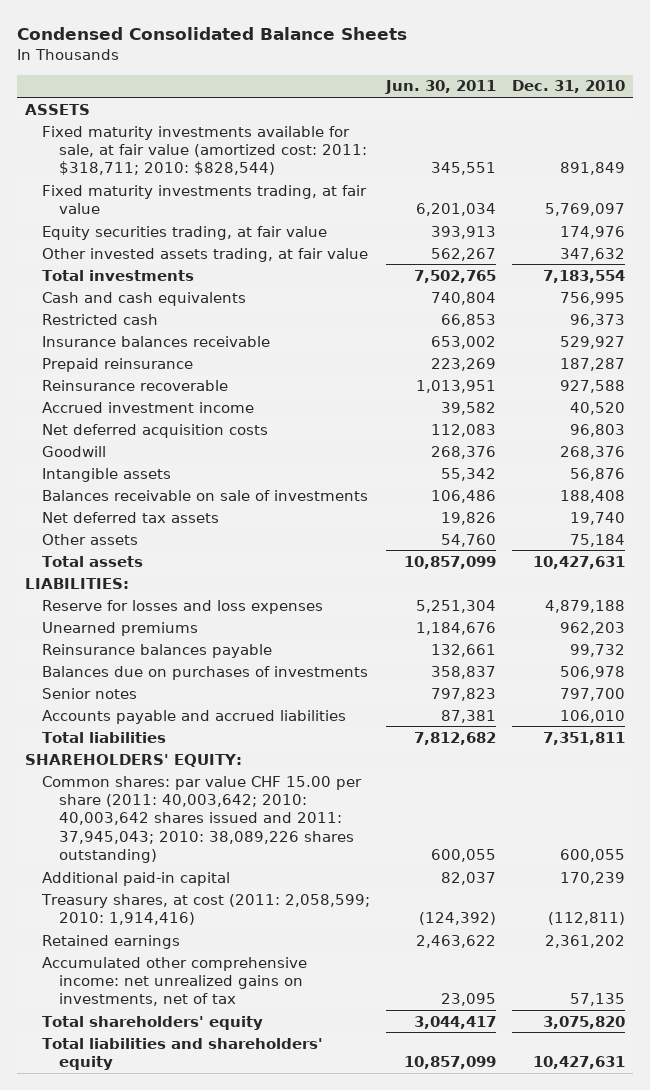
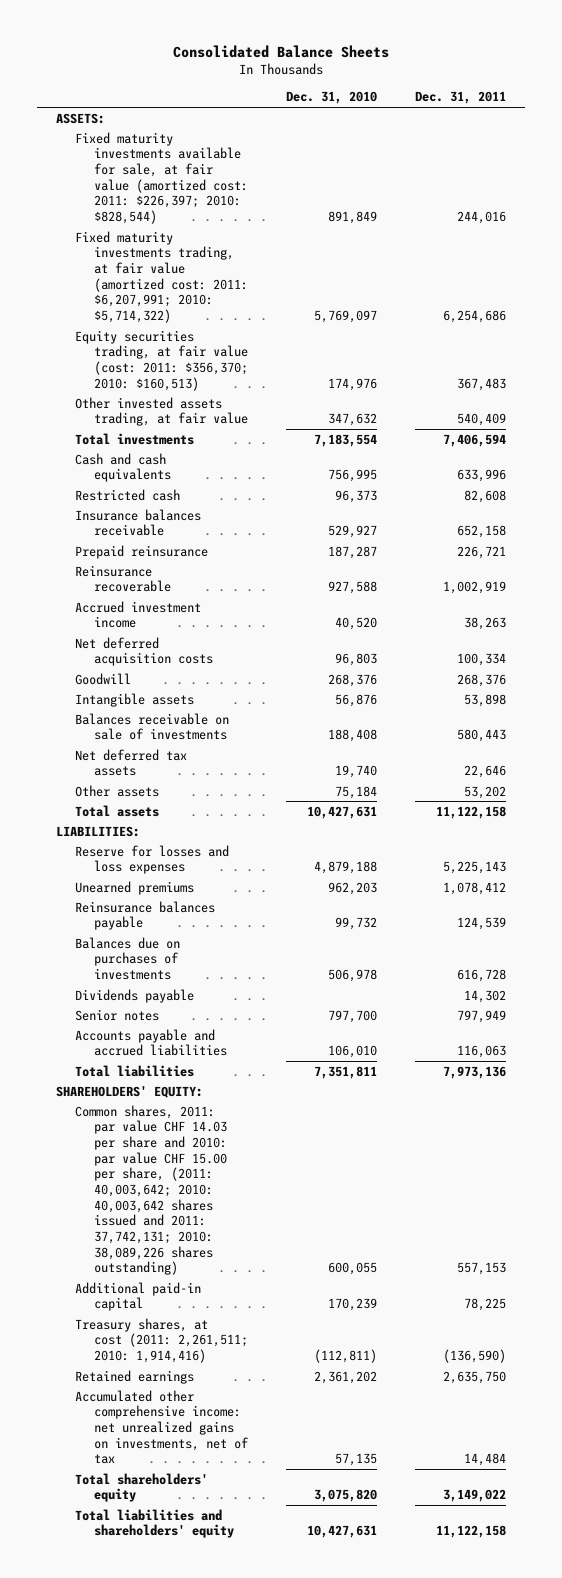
[16,26,407,40] Condensed Consolidated Balance Sheets -> [172,44,389,58] Consolidated Balance Sheets
[384,80,496,95] Jun. 30, 2011 -> none
none -> [415,91,507,105] Dec. 31, 2011
[24,103,90,115] ASSETS -> [55,112,105,124] ASSETS:
[42,125,368,176] Fixed maturity investments available for sale, at fair value (amortized cost: 2011: $318,711; 2010: $828,544) -> [74,131,249,224] Fixed maturity investments available for sale, at fair value (amortized cost: 2011: $226,397; 2010: $828,544)
[42,184,368,215] Fixed maturity investments trading, at fair value -> [74,230,249,323] Fixed maturity investments trading, at fair value (amortized cost: 2011: $6,207,991; 2010: $5,714,322)
[42,225,328,240] Equity securities trading, at fair value -> [74,329,249,391] Equity securities trading, at fair value (cost: 2011: $356,370; 2010: $160,513)
none -> [74,988,194,1003] Dividends payable
[42,775,363,864] Common shares: par value CHF 15.00 per share (2011: 40,003,642; 2010: 40,003,642 shares issued and 2011: 37,945,043; 2010: 38,089,226 shares outstanding) -> [74,1104,228,1276] Common shares, 2011: par value CHF 14.03 per share and 2010: par value CHF 15.00 per share, (2011: 40,003,642; 2010: 40,003,642 shares issued and 2011: 37,742,131; 2010: 38,089,226 shares outstanding)
[41,893,371,926] Treasury shares, at cost (2011: 2,058,599; 2010: 1,914,416) -> [74,1317,249,1363] Treasury shares, at cost (2011: 2,261,511; 2010: 1,914,416)

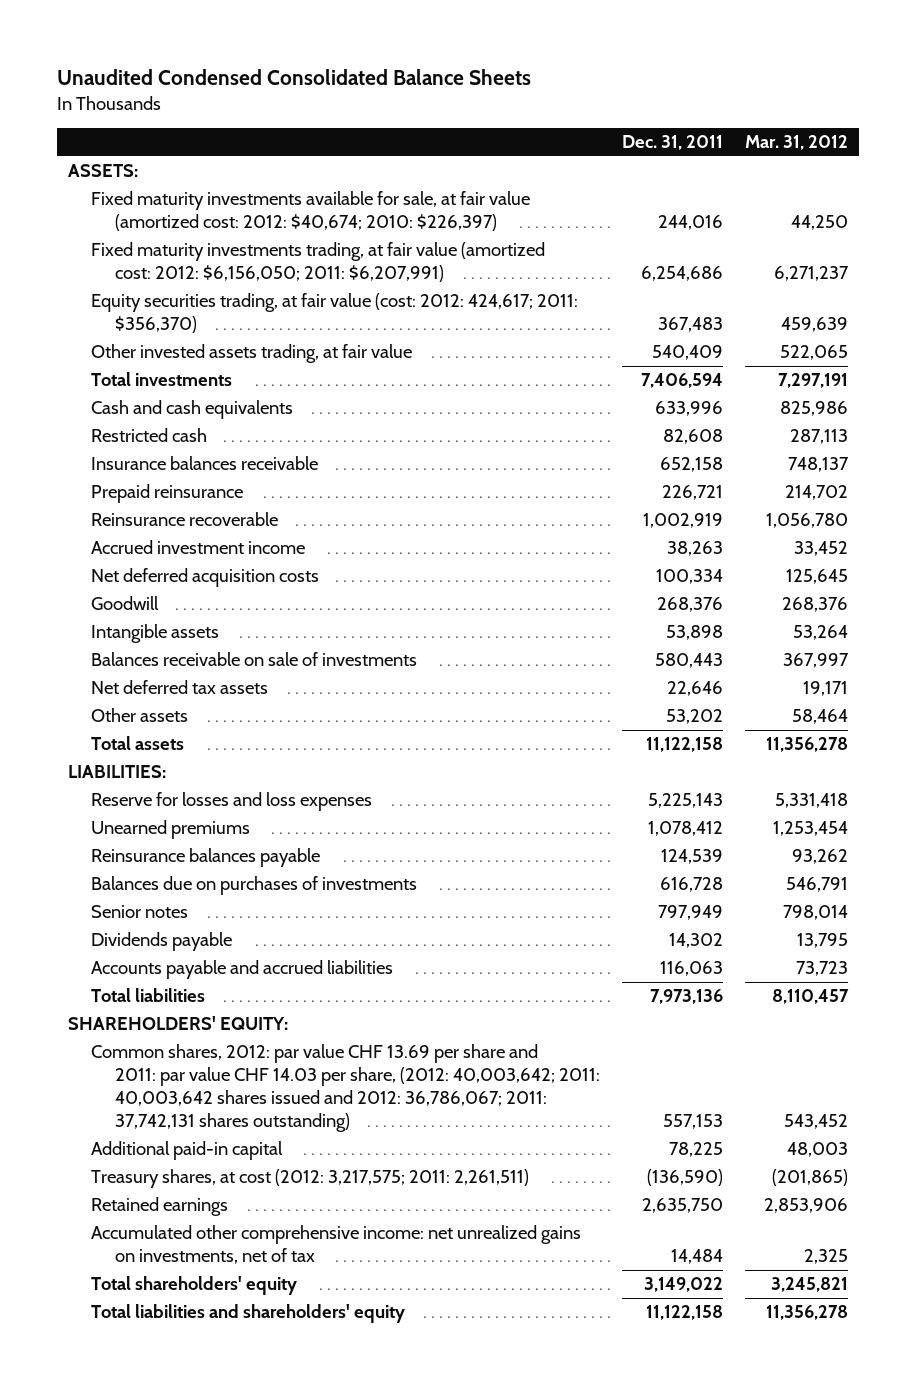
[172,44,389,58] Consolidated Balance Sheets -> [56,69,531,86] Unaudited Condensed Consolidated Balance Sheets
[286,91,378,105] Dec. 31, 2010 -> none
none -> [744,135,848,151] Mar. 31, 2012
[74,131,249,224] Fixed maturity investments available for sale, at fair value (amortized cost: 2011: $226,397; 2010: $828,544) -> [91,191,531,232] Fixed maturity investments available for sale, at fair value (amortized cost: 2012: $40,674; 2010: $226,397)
[74,230,249,323] Fixed maturity investments trading, at fair value (amortized cost: 2011: $6,207,991; 2010: $5,714,322) -> [91,242,546,283] Fixed maturity investments trading, at fair value (amortized cost: 2012: $6,156,050; 2011: $6,207,991)
[74,329,249,391] Equity securities trading, at fair value (cost: 2011: $356,370; 2010: $160,513) -> [91,293,579,334] Equity securities trading, at fair value (cost: 2012: 424,617; 2011: $356,370)
[74,988,194,1003] Dividends payable -> [91,932,233,952] Dividends payable
[74,1104,228,1276] Common shares, 2011: par value CHF 14.03 per share and 2010: par value CHF 15.00 per share, (2011: 40,003,642; 2010: 40,003,642 shares issued and 2011: 37,742,131; 2010: 38,089,226 shares outstanding) -> [91,1044,601,1133] Common shares, 2012: par value CHF 13.69 per share and 2011: par value CHF 14.03 per share, (2012: 40,003,642; 2011: 40,003,642 shares issued and 2012: 36,786,067; 2011: 37,742,131 shares outstanding)
[74,1317,249,1363] Treasury shares, at cost (2011: 2,261,511; 2010: 1,914,416) -> [91,1169,530,1189] Treasury shares, at cost (2012: 3,217,575; 2011: 2,261,511)

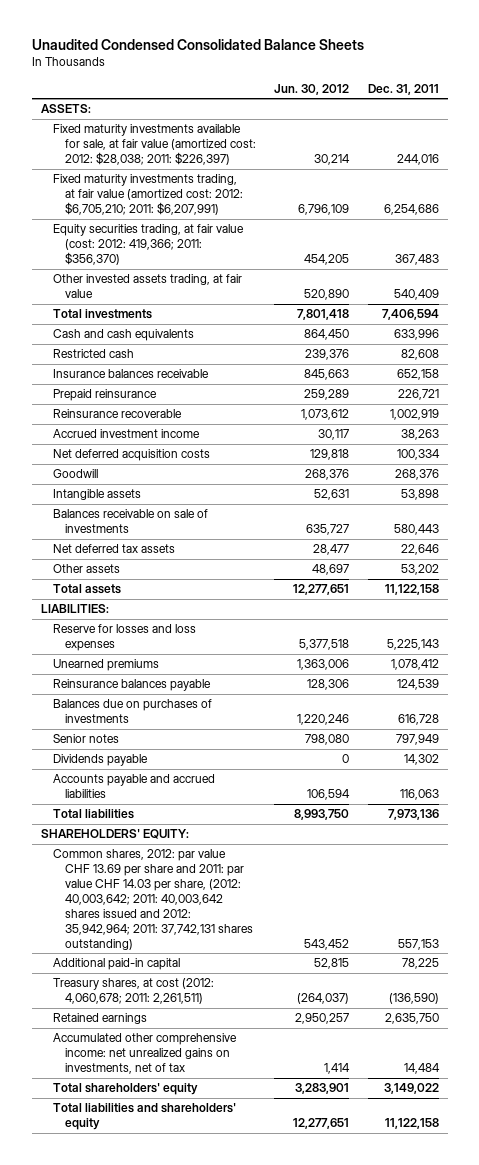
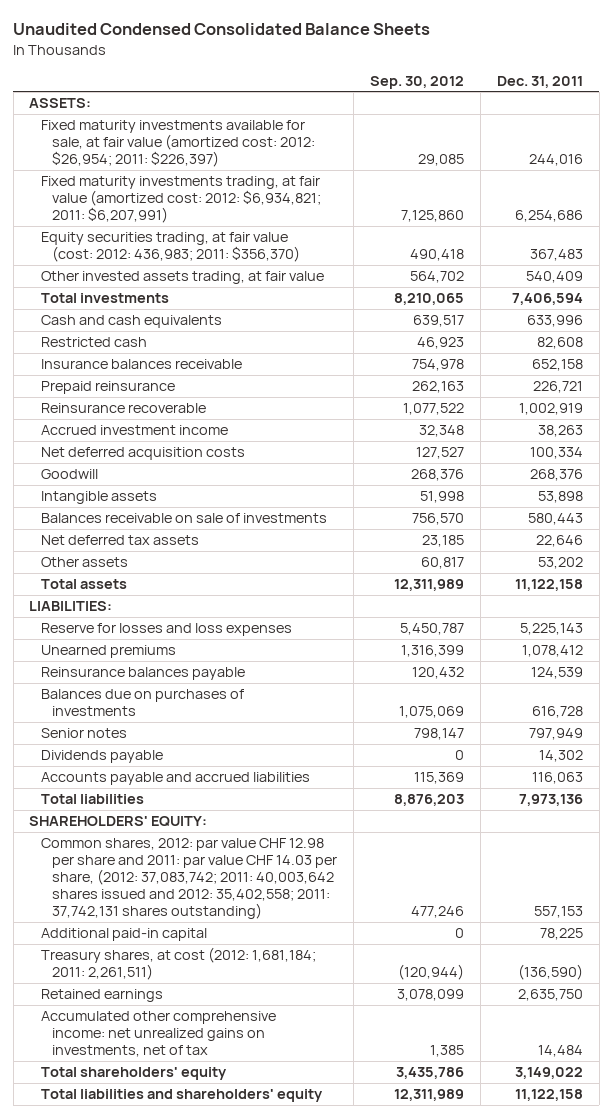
[274,83,350,95] Jun. 30, 2012 -> none
none -> [370,75,465,89] Sep. 30, 2012
[52,124,257,166] Fixed maturity investments available for sale, at fair value (amortized cost: 2012: $28,038; 2011: $226,397) -> [40,120,316,168] Fixed maturity investments available for sale, at fair value (amortized cost: 2012: $26,954; 2011: $226,397)
[52,174,244,216] Fixed maturity investments trading, at fair value (amortized cost: 2012: $6,705,210; 2011: $6,207,991) -> [40,176,322,224] Fixed maturity investments trading, at fair value (amortized cost: 2012: $6,934,821; 2011: $6,207,991)
[52,224,244,266] Equity securities trading, at fair value (cost: 2012: 419,366; 2011: $356,370) -> [40,232,301,263] Equity securities trading, at fair value (cost: 2012: 436,983; 2011: $356,370)
[52,849,254,950] Common shares, 2012: par value CHF 13.69 per share and 2011: par value CHF 14.03 per share, (2012: 40,003,642; 2011: 40,003,642 shares issued and 2012: 35,942,964; 2011: 37,742,131 shares outstanding) -> [40,838,338,920] Common shares, 2012: par value CHF 12.98 per share and 2011: par value CHF 14.03 per share, (2012: 37,083,742; 2011: 40,003,642 shares issued and 2012: 35,402,558; 2011: 37,742,131 shares outstanding)
[52,978,214,1005] Treasury shares, at cost (2012: 4,060,678; 2011: 2,261,511) -> [40,947,316,981] Treasury shares, at cost (2012: 1,681,184; 2011: 2,261,511)

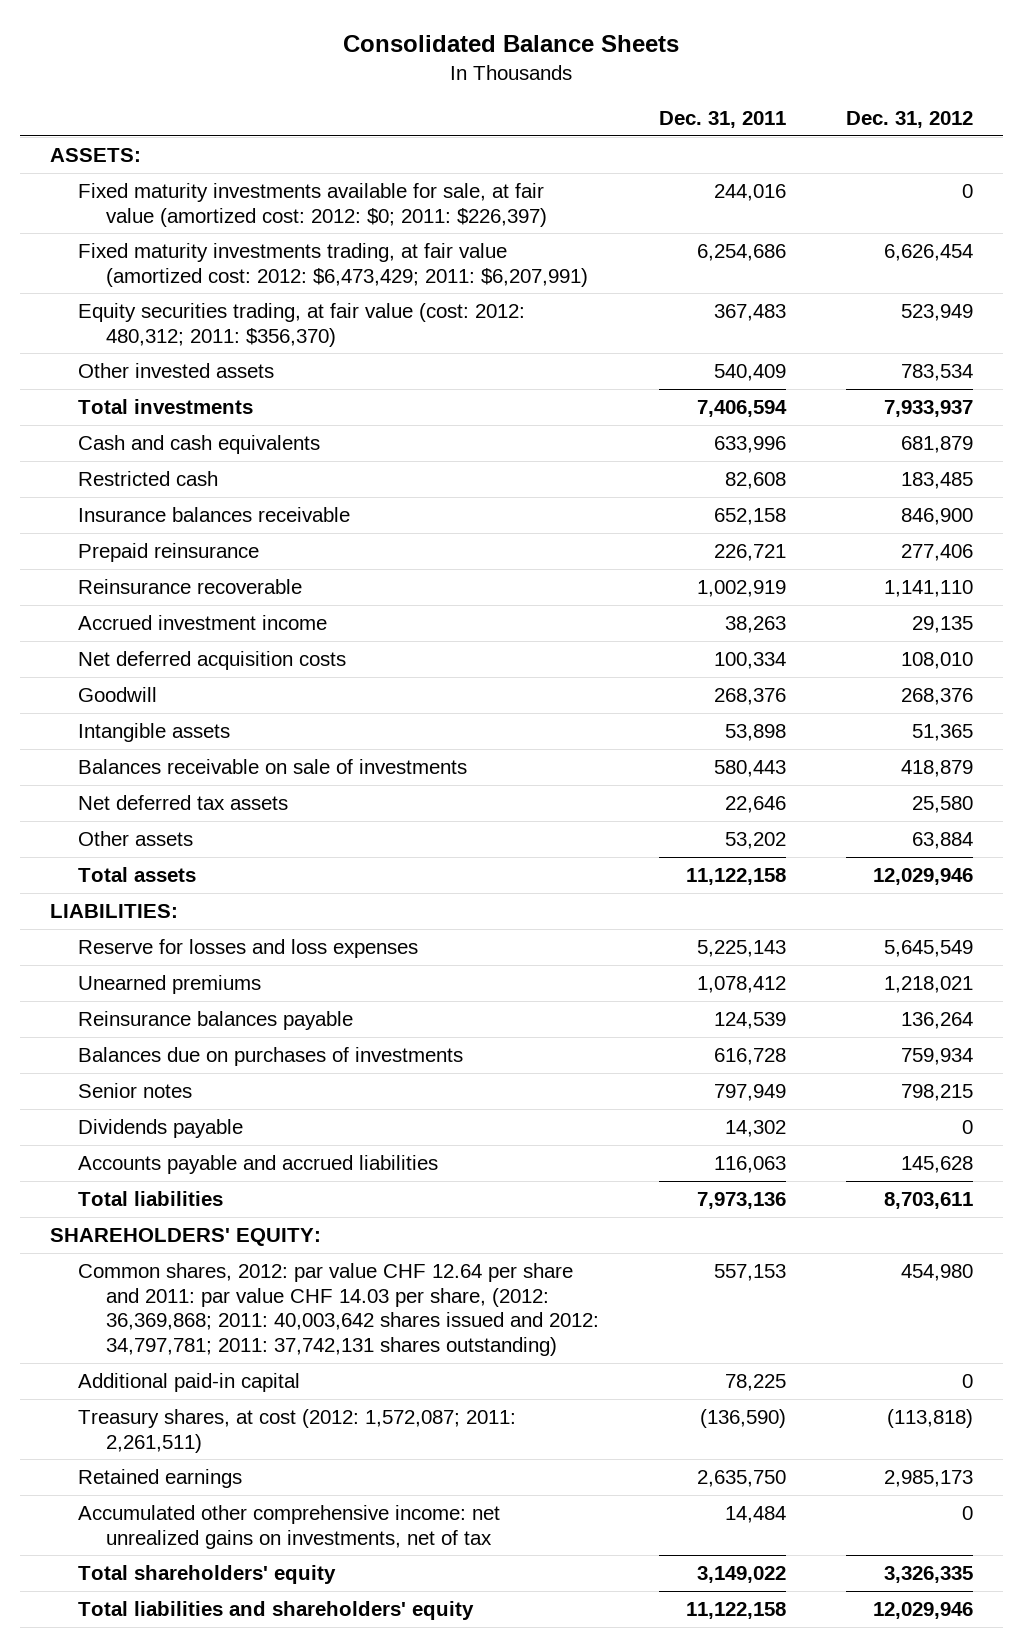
[13,23,431,36] Unaudited Condensed Consolidated Balance Sheets -> [343,34,680,52] Consolidated Balance Sheets
[370,75,465,89] Sep. 30, 2012 -> none
none -> [845,111,973,129] Dec. 31, 2012
[40,120,316,168] Fixed maturity investments available for sale, at fair value (amortized cost: 2012: $26,954; 2011: $226,397) -> [77,183,547,227] Fixed maturity investments available for sale, at fair value (amortized cost: 2012: $0; 2011: $226,397)
[40,176,322,224] Fixed maturity investments trading, at fair value (amortized cost: 2012: $6,934,821; 2011: $6,207,991) -> [77,243,588,287] Fixed maturity investments trading, at fair value (amortized cost: 2012: $6,473,429; 2011: $6,207,991)
[40,232,301,263] Equity securities trading, at fair value (cost: 2012: 436,983; 2011: $356,370) -> [77,303,525,347] Equity securities trading, at fair value (cost: 2012: 480,312; 2011: $356,370)
[40,271,324,285] Other invested assets trading, at fair value -> [77,363,274,379] Other invested assets
[40,838,338,920] Common shares, 2012: par value CHF 12.98 per share and 2011: par value CHF 14.03 per share, (2012: 37,083,742; 2011: 40,003,642 shares issued and 2012: 35,402,558; 2011: 37,742,131 shares outstanding) -> [77,1263,599,1357] Common shares, 2012: par value CHF 12.64 per share and 2011: par value CHF 14.03 per share, (2012: 36,369,868; 2011: 40,003,642 shares issued and 2012: 34,797,781; 2011: 37,742,131 shares outstanding)
[40,947,316,981] Treasury shares, at cost (2012: 1,681,184; 2011: 2,261,511) -> [77,1409,516,1453] Treasury shares, at cost (2012: 1,572,087; 2011: 2,261,511)

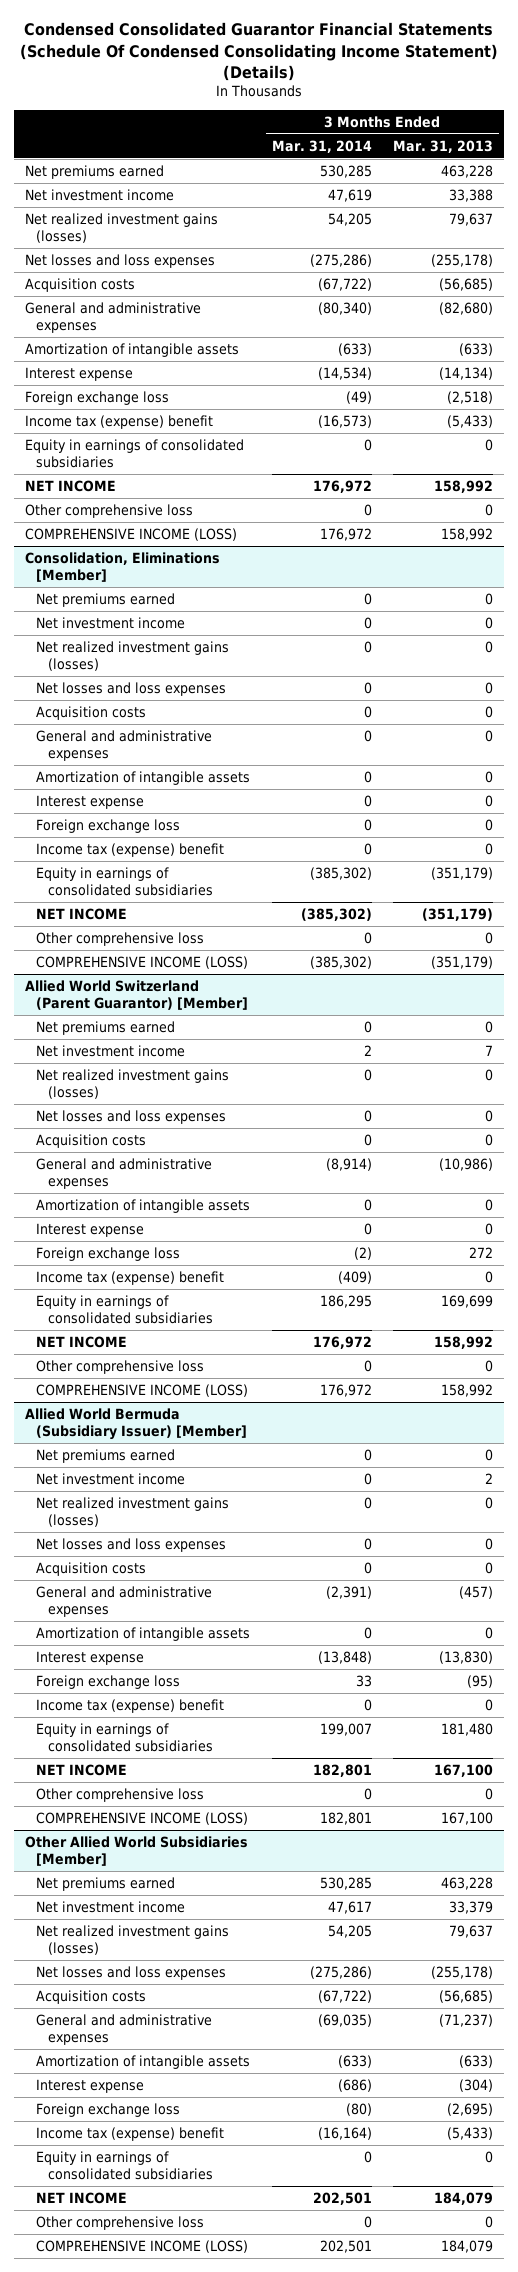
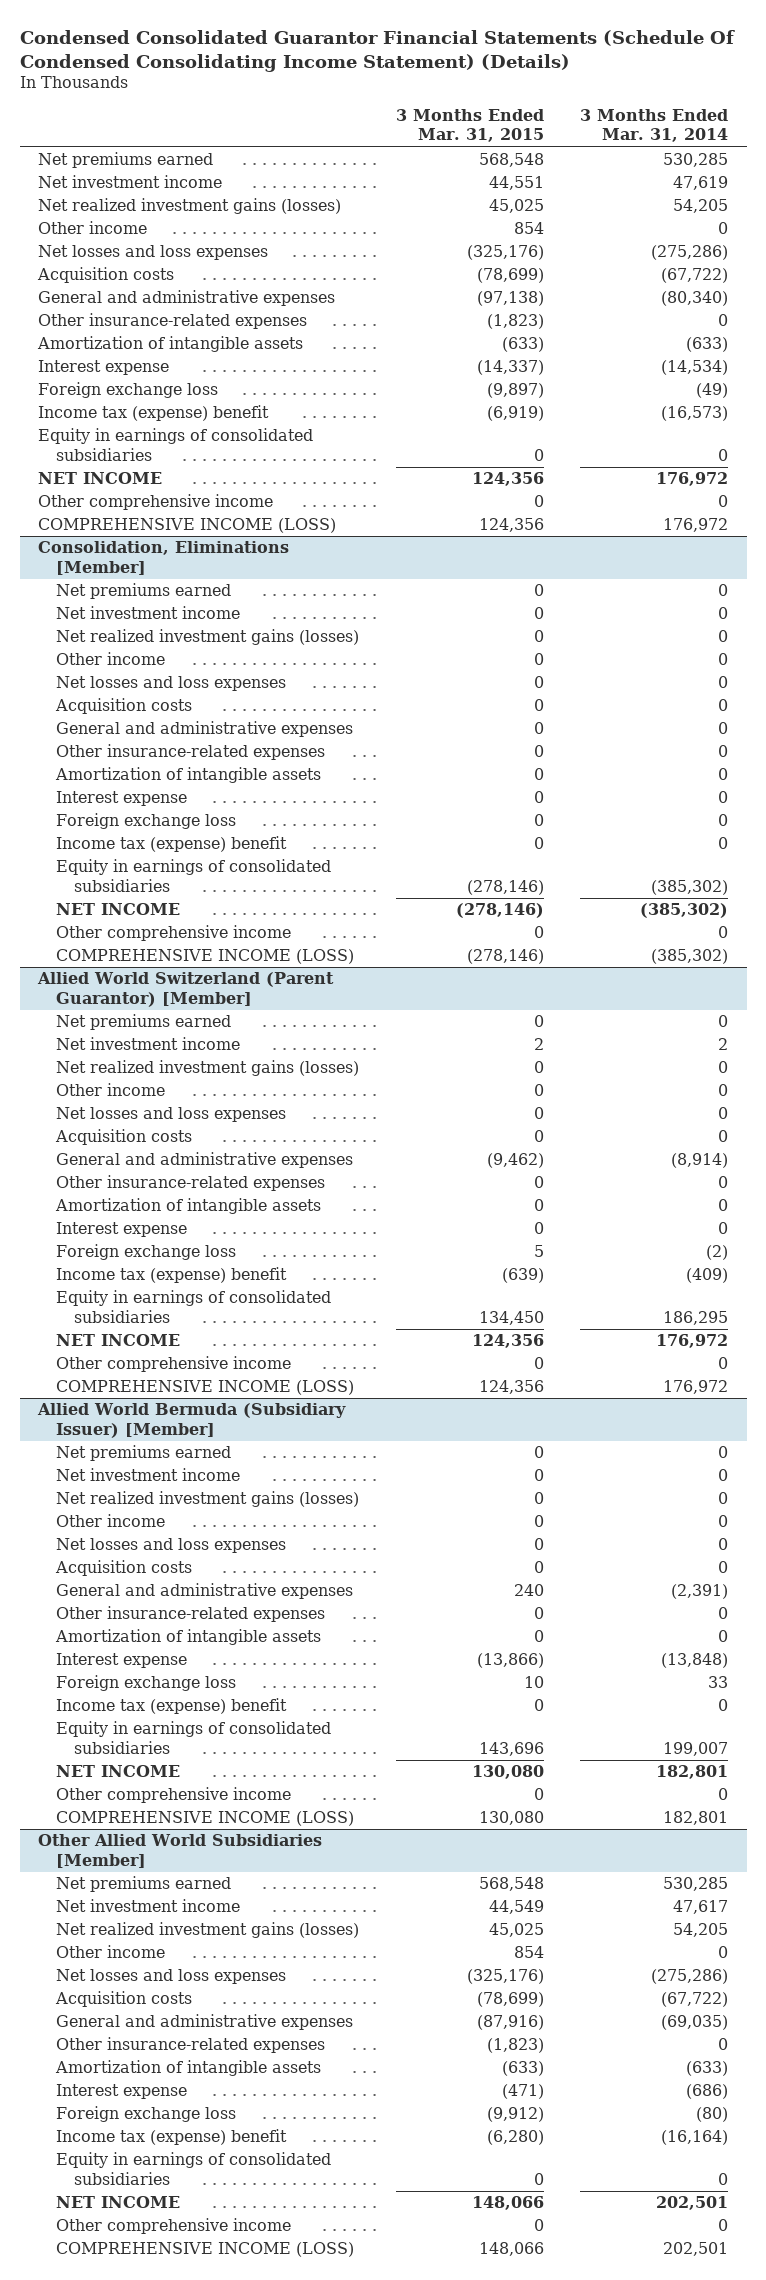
[393,139,494,153] Mar. 31, 2013 -> none
none -> [395,109,544,143] 3 Months Ended Mar. 31, 2015
none -> [38,221,148,235] Other income
none -> [38,313,308,330] Other insurance-related expenses
[24,503,193,518] Other comprehensive loss -> [38,494,274,511] Other comprehensive income
none -> [55,652,165,666] Other income
none -> [55,744,325,761] Other insurance-related expenses
[36,931,205,946] Other comprehensive loss -> [55,925,291,942] Other comprehensive income
none -> [55,1083,165,1097] Other income
none -> [55,1175,325,1192] Other insurance-related expenses
[36,1359,205,1374] Other comprehensive loss -> [55,1356,291,1373] Other comprehensive income
none -> [55,1514,165,1528] Other income
none -> [55,1606,325,1623] Other insurance-related expenses
[36,1787,205,1802] Other comprehensive loss -> [55,1787,291,1804] Other comprehensive income
none -> [55,1945,165,1959] Other income
none -> [55,2037,325,2054] Other insurance-related expenses
[36,2215,205,2230] Other comprehensive loss -> [55,2218,291,2235] Other comprehensive income

